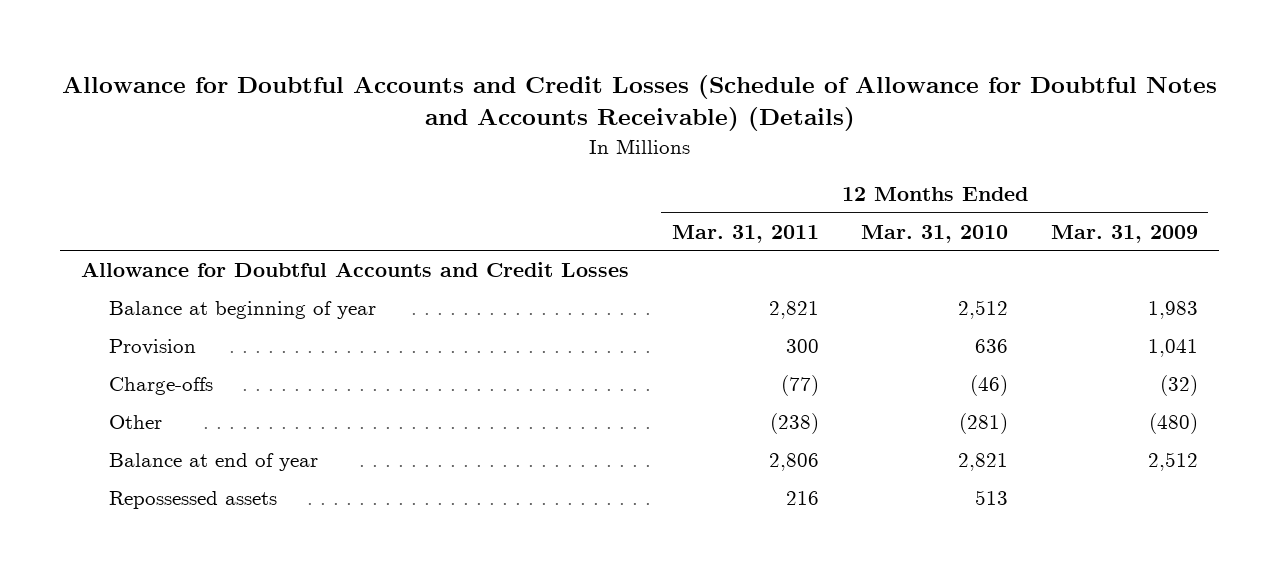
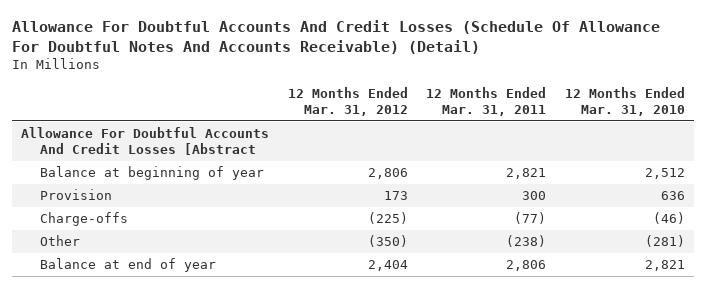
[61,74,1217,132] Allowance for Doubtful Accounts and Credit Losses (Schedule of Allowance for Doubtful Notes and Accounts Receivable) (Details) -> [11,19,660,54] Allowance For Doubtful Accounts And Credit Losses (Schedule Of Allowance For Doubtful Notes And Accounts Receivable) (Detail)
[1050,224,1198,243] Mar. 31, 2009 -> none
none -> [287,86,408,117] 12 Months Ended Mar. 31, 2012
[81,262,630,278] Allowance for Doubtful Accounts and Credit Losses -> [21,127,270,156] Allowance For Doubtful Accounts And Credit Losses [Abstract
[108,491,277,510] Repossessed assets -> none

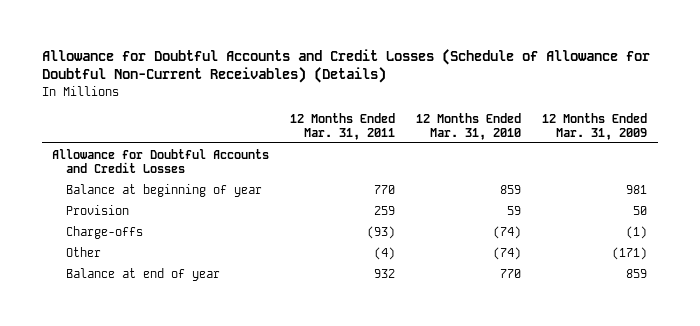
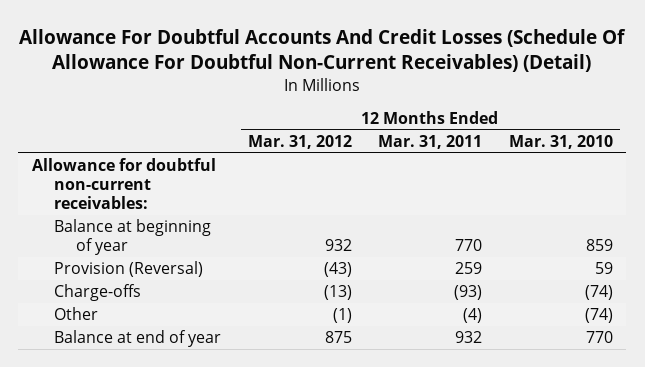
[41,48,650,84] Allowance for Doubtful Accounts and Credit Losses (Schedule of Allowance for Doubtful Non-Current Receivables) (Details) -> [19,28,627,72] Allowance For Doubtful Accounts And Credit Losses (Schedule Of Allowance For Doubtful Non-Current Receivables) (Detail)
[542,112,648,140] 12 Months Ended Mar. 31, 2009 -> none
none -> [247,135,352,150] Mar. 31, 2012
[52,148,270,173] Allowance for Doubtful Accounts and Credit Losses -> [31,158,216,210] Allowance for doubtful non-current receivables:
[66,204,130,215] Provision -> [53,261,203,278] Provision (Reversal)

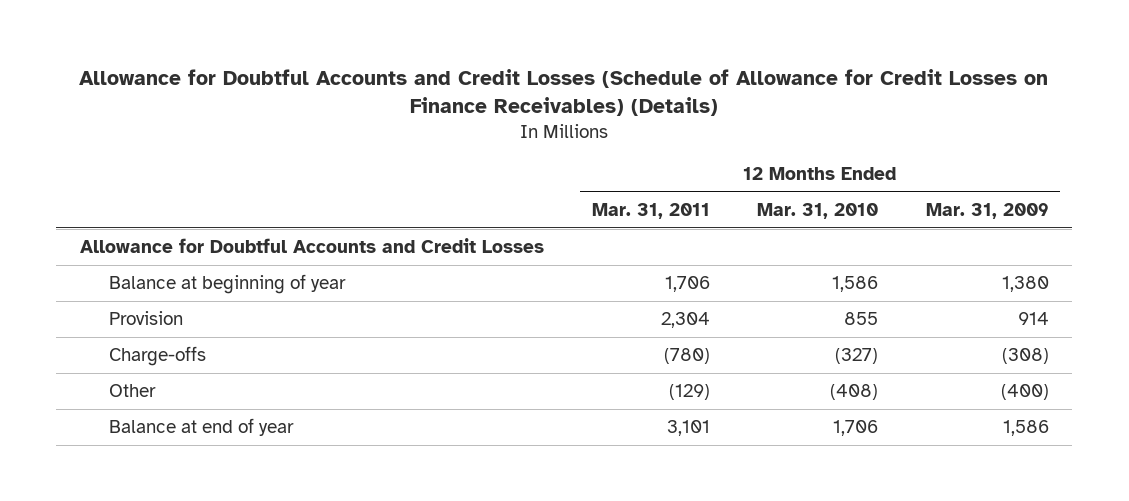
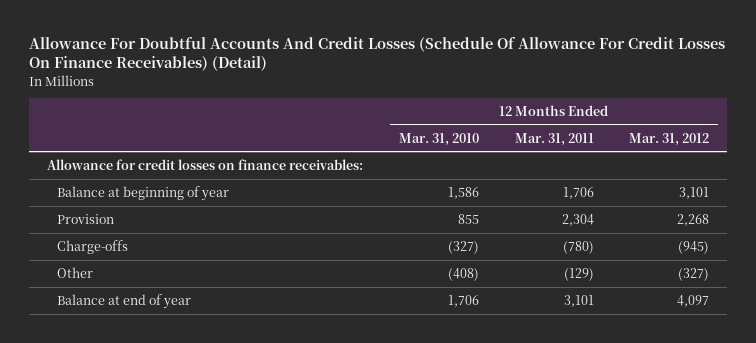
[79,68,1049,117] Allowance for Doubtful Accounts and Credit Losses (Schedule of Allowance for Credit Losses on Finance Receivables) (Details) -> [29,36,726,72] Allowance For Doubtful Accounts And Credit Losses (Schedule Of Allowance For Credit Losses On Finance Receivables) (Detail)
[925,203,1049,220] Mar. 31, 2009 -> none
none -> [629,132,710,146] Mar. 31, 2012
[80,238,545,254] Allowance for Doubtful Accounts and Credit Losses -> [47,158,364,170] Allowance for credit losses on finance receivables:

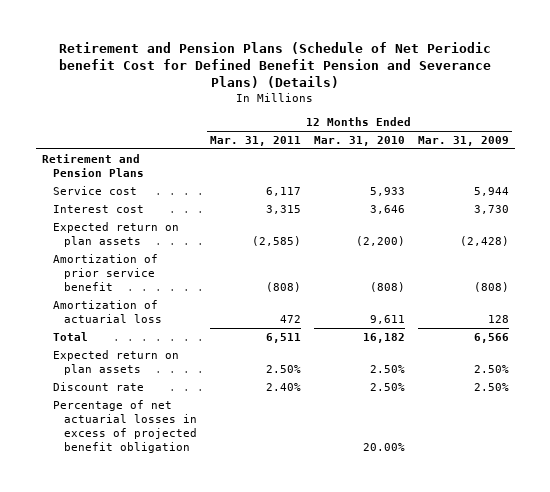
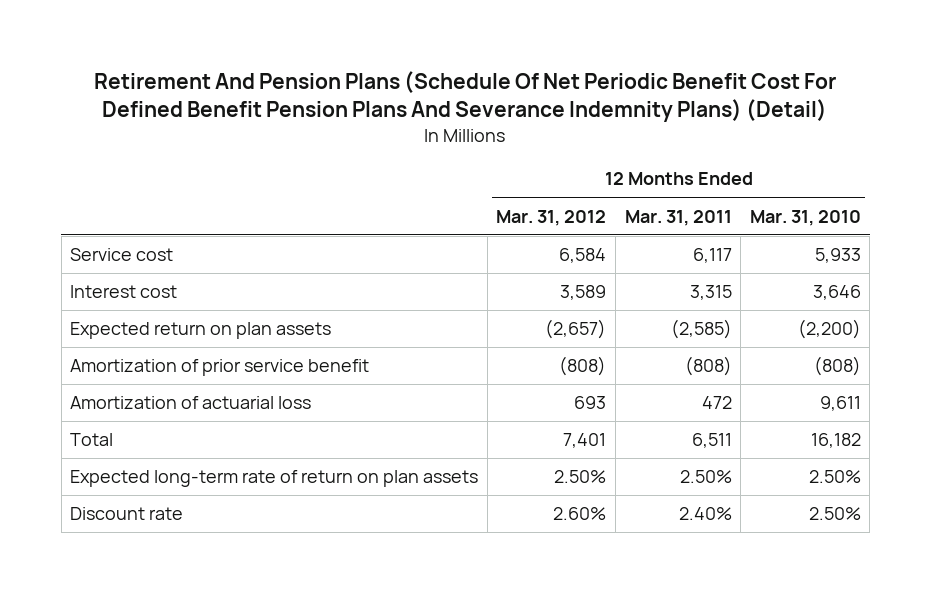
[59,41,492,89] Retirement and Pension Plans (Schedule of Net Periodic benefit Cost for Defined Benefit Pension and Severance Plans) (Details) -> [94,71,837,123] Retirement And Pension Plans (Schedule Of Net Periodic Benefit Cost For Defined Benefit Pension Plans And Severance Indemnity Plans) (Detail)
[417,136,509,147] Mar. 31, 2009 -> none
none -> [496,209,607,226] Mar. 31, 2012
[41,153,145,177] Retirement and Pension Plans -> none
[53,349,180,375] Expected return on plan assets -> [70,470,479,488] Expected long-term rate of return on plan assets
[53,399,198,453] Percentage of net actuarial losses in excess of projected benefit obligation -> none

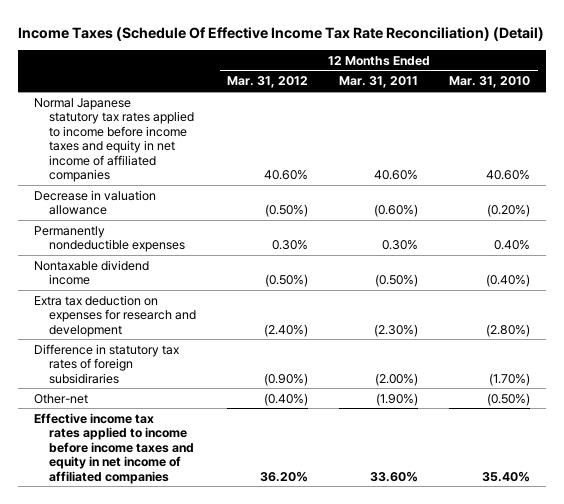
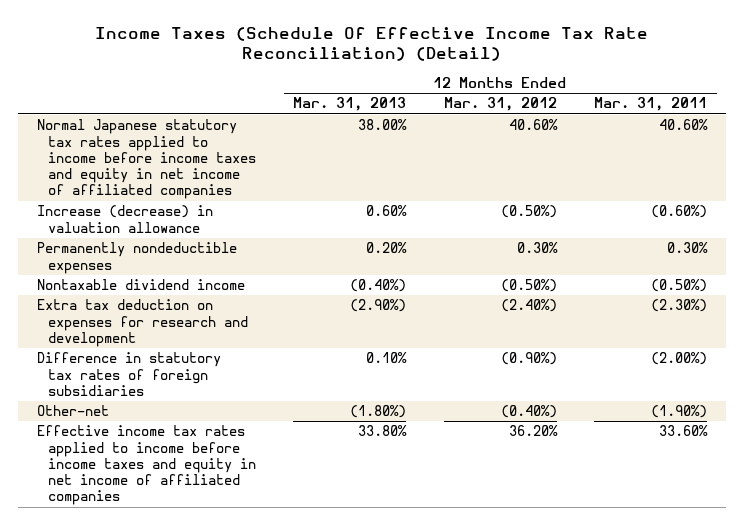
[449,76,531,89] Mar. 31, 2010 -> none
none -> [293,97,407,112] Mar. 31, 2013
[33,189,156,216] Decrease in valuation allowance -> [36,205,213,233] Increase (decrease) in valuation allowance
[33,343,179,384] Difference in statutory tax rates of foreign subsidiraries -> [36,352,221,396] Difference in statutory tax rates of foreign subsidiaries

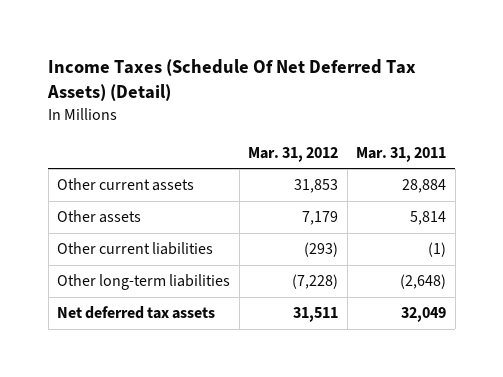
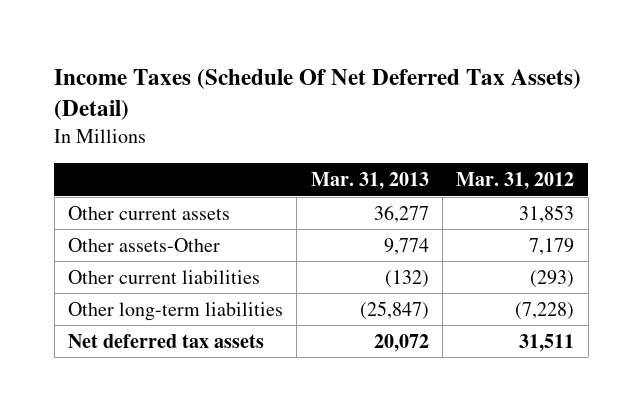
[356,146,447,162] Mar. 31, 2011 -> none
none -> [310,171,429,190] Mar. 31, 2013
[57,210,142,224] Other assets -> [67,237,220,252] Other assets-Other

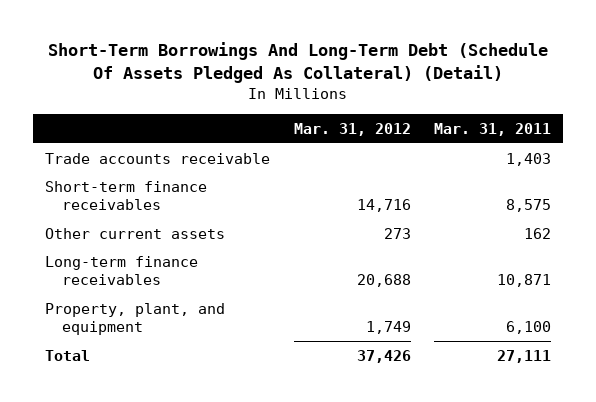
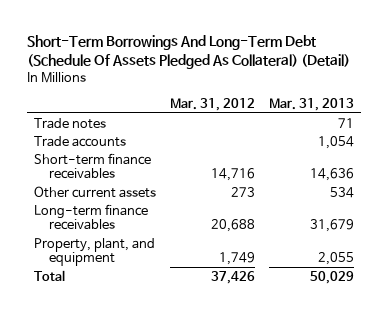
[434,122,552,136] Mar. 31, 2011 -> none
none -> [268,98,354,112] Mar. 31, 2013
none -> [34,117,107,129] Trade notes
[45,152,271,164] Trade accounts receivable -> [34,135,127,147] Trade accounts

